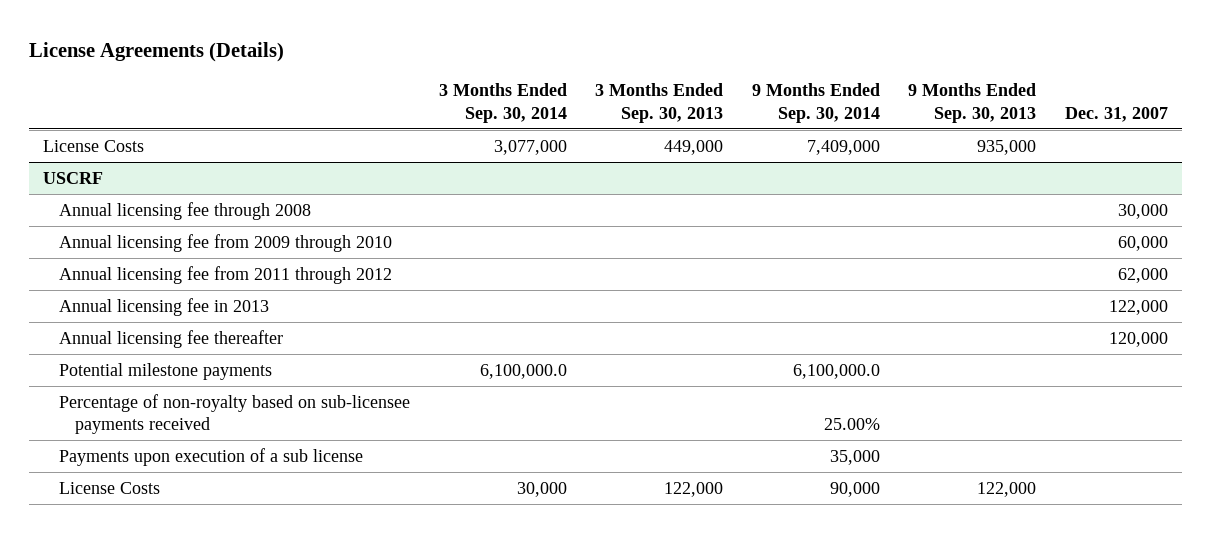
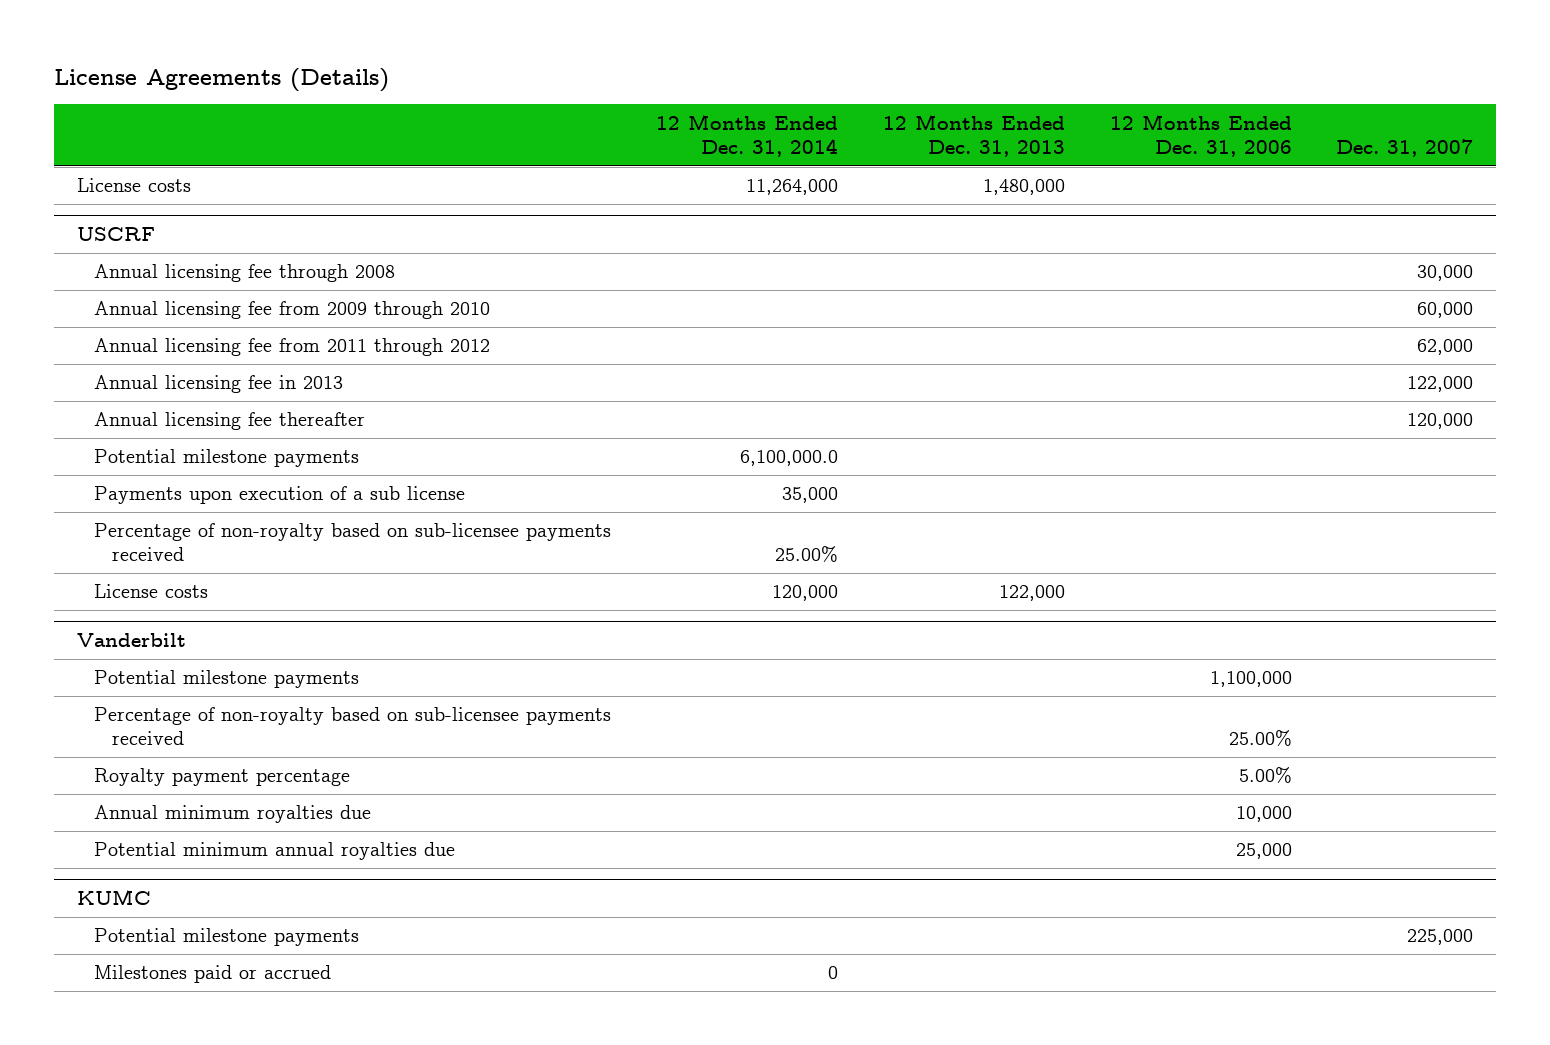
[438,83,567,123] 3 Months Ended Sep. 30, 2014 -> none
[595,83,724,123] 3 Months Ended Sep. 30, 2013 -> none
[751,83,880,123] 9 Months Ended Sep. 30, 2014 -> none
[908,83,1037,123] 9 Months Ended Sep. 30, 2013 -> none
none -> [655,113,838,157] 12 Months Ended Dec. 31, 2014
none -> [882,113,1065,157] 12 Months Ended Dec. 31, 2013
none -> [1109,113,1292,157] 12 Months Ended Dec. 31, 2006
[43,139,145,152] License Costs -> [76,178,191,193] License costs
[59,393,411,435] Percentage of non-royalty based on sub-licensee payments received -> [94,523,612,562] Percentage of non-royalty based on sub-licensee payments received
[59,481,161,494] License Costs -> [94,584,209,599] License costs
none -> [76,633,186,648] Vanderbilt
none -> [94,670,360,689] Potential milestone payments
none -> [94,707,612,746] Percentage of non-royalty based on sub-licensee payments received
none -> [94,768,351,787] Royalty payment percentage
none -> [94,805,372,824] Annual minimum royalties due
none -> [94,842,456,861] Potential minimum annual royalties due
none -> [76,889,151,906] KUMC
none -> [94,928,360,947] Potential milestone payments
none -> [94,965,332,984] Milestones paid or accrued

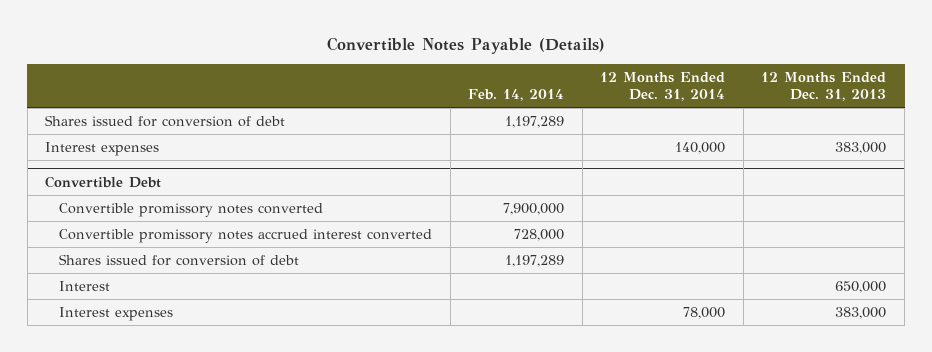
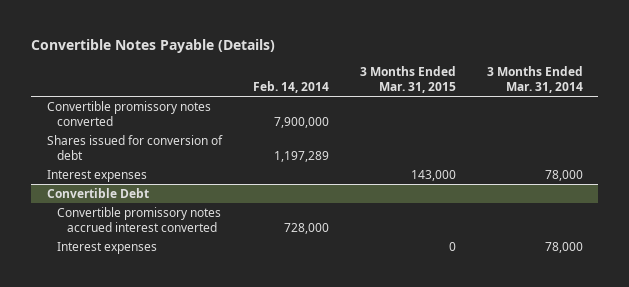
[600,72,726,101] 12 Months Ended Dec. 31, 2014 -> none
[761,72,887,101] 12 Months Ended Dec. 31, 2013 -> none
none -> [359,65,456,94] 3 Months Ended Mar. 31, 2015
none -> [486,65,583,94] 3 Months Ended Mar. 31, 2014
none -> [46,100,211,127] Convertible promissory notes converted
[59,203,324,218] Convertible promissory notes converted -> none
[59,254,300,267] Shares issued for conversion of debt -> none
[59,281,111,292] Interest -> none

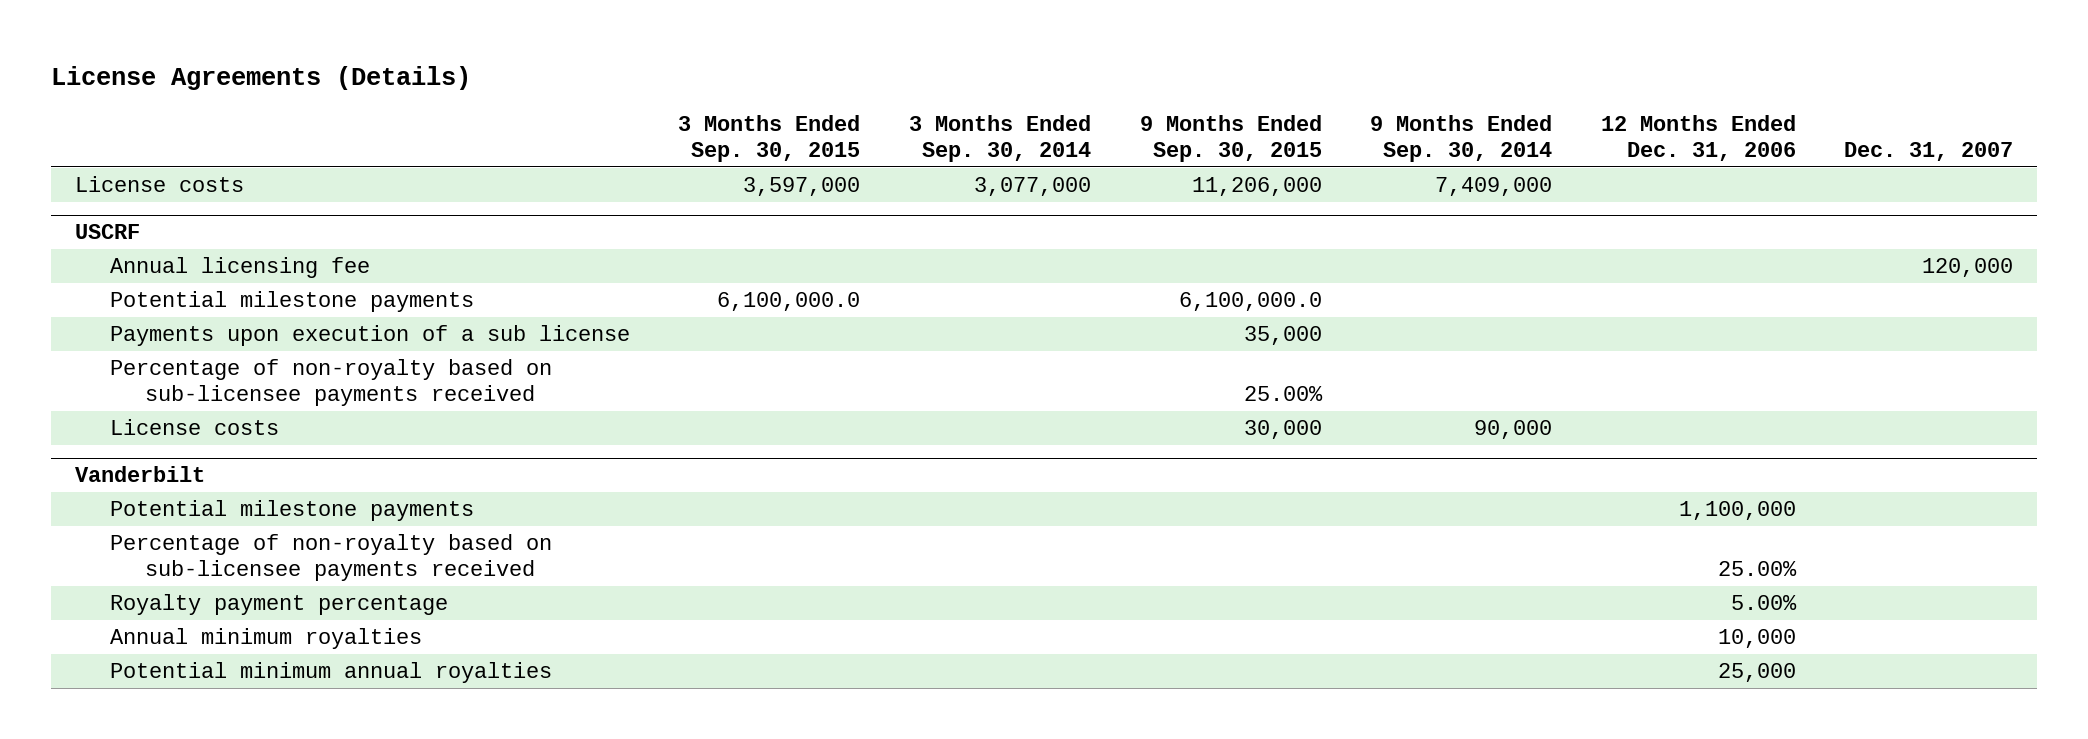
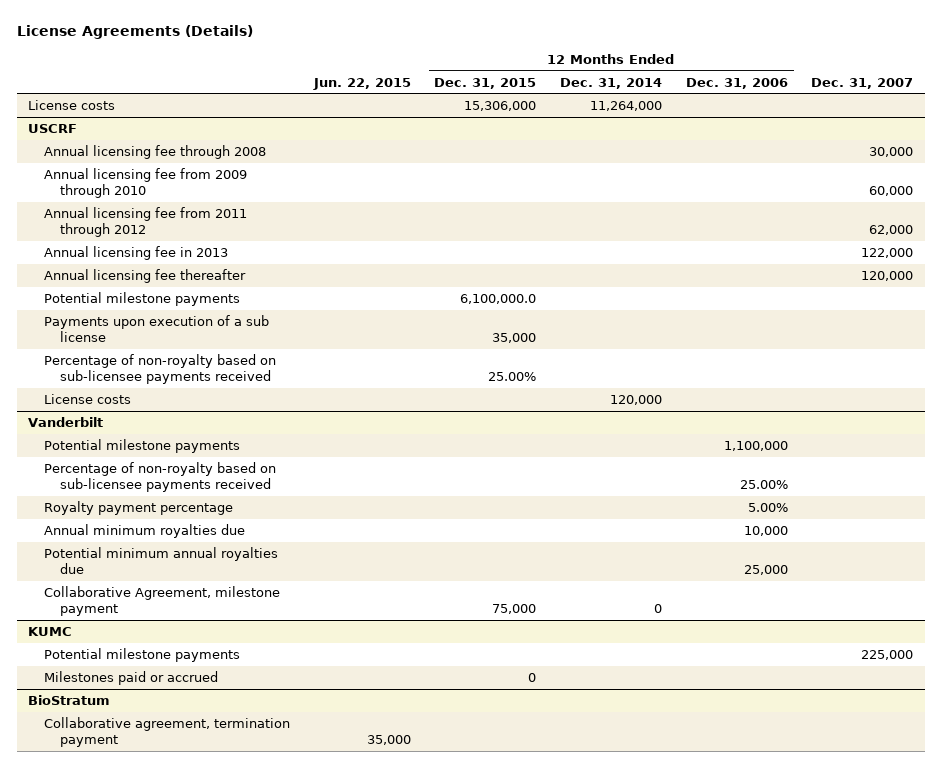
[678,115,861,163] 3 Months Ended Sep. 30, 2015 -> none
[908,115,1091,163] 3 Months Ended Sep. 30, 2014 -> none
[1139,115,1322,163] 9 Months Ended Sep. 30, 2015 -> none
[1370,115,1553,163] 9 Months Ended Sep. 30, 2014 -> none
none -> [312,77,411,90] Jun. 22, 2015
none -> [434,77,537,89] Dec. 31, 2015
none -> [560,77,663,89] Dec. 31, 2014
none -> [44,144,267,159] Annual licensing fee through 2008
none -> [44,167,248,198] Annual licensing fee from 2009 through 2010
none -> [44,206,248,237] Annual licensing fee from 2011 through 2012
none -> [44,245,229,260] Annual licensing fee in 2013
[109,257,370,279] Annual licensing fee -> [44,268,247,283] Annual licensing fee thereafter
[109,628,422,650] Annual minimum royalties -> [44,523,246,538] Annual minimum royalties due
[109,662,552,684] Potential minimum annual royalties -> [44,546,279,574] Potential minimum annual royalties due
none -> [44,585,281,616] Collaborative Agreement, milestone payment
none -> [28,626,73,636] KUMC
none -> [44,647,241,662] Potential milestone payments
none -> [44,670,219,685] Milestones paid or accrued
none -> [28,694,111,705] BioStratum
none -> [44,716,291,747] Collaborative agreement, termination payment

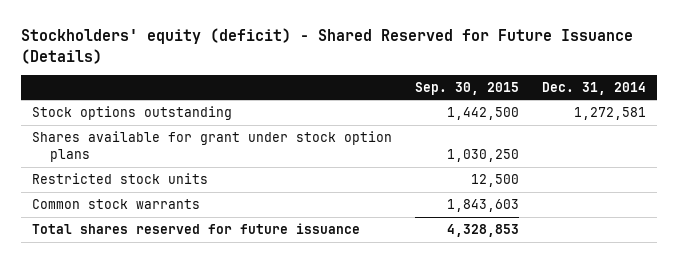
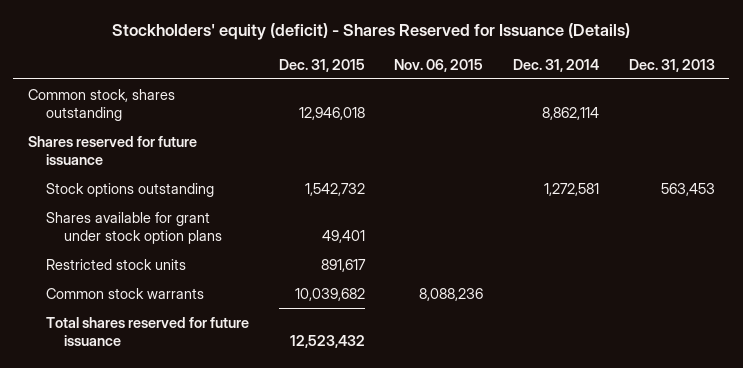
[20,28,633,64] Stockholders' equity (deficit) - Shared Reserved for Future Issuance (Details) -> [112,22,631,40] Stockholders' equity (deficit) - Shares Reserved for Issuance (Details)
[415,81,520,95] Sep. 30, 2015 -> none
none -> [278,58,365,72] Dec. 31, 2015
none -> [394,58,484,72] Nov. 06, 2015
none -> [628,58,715,72] Dec. 31, 2013
none -> [27,88,175,122] Common stock, shares outstanding
none -> [27,135,197,166] Shares reserved for future issuance

